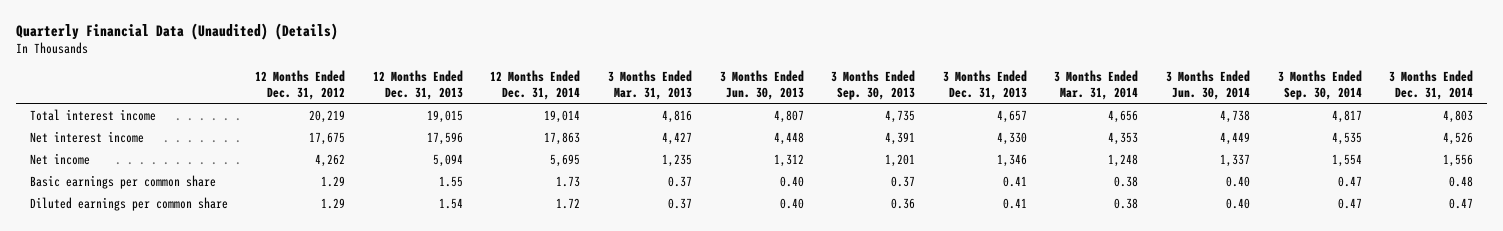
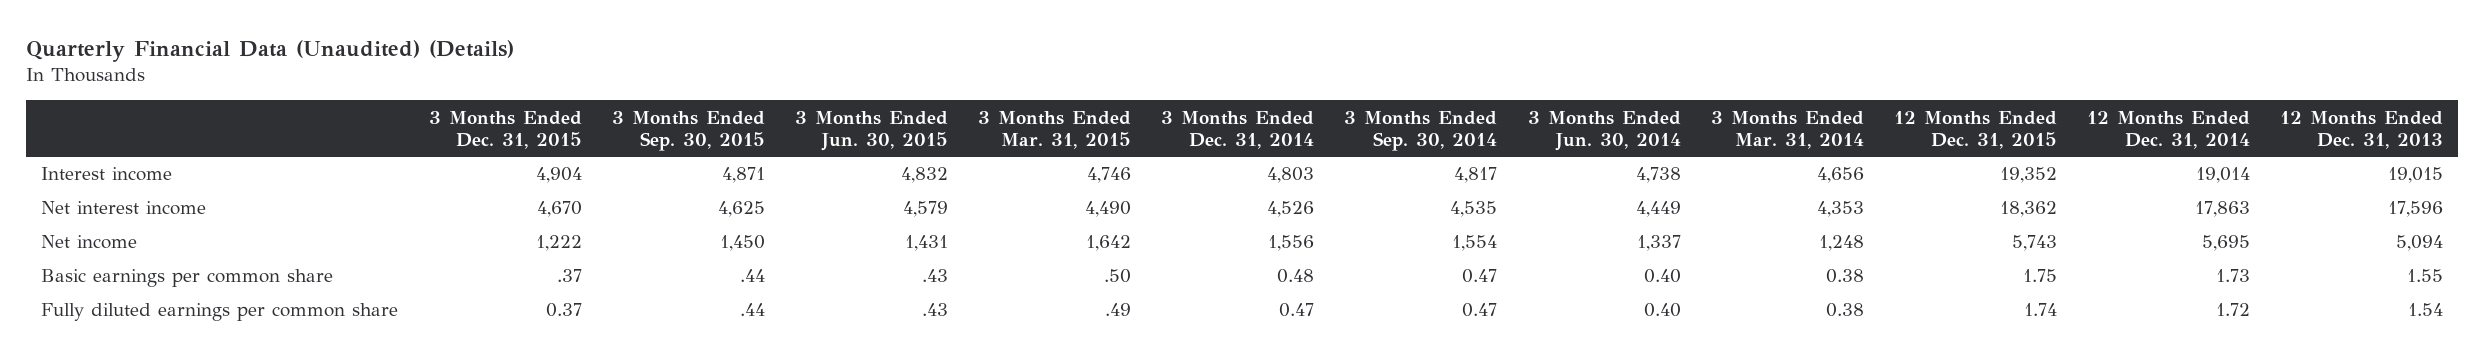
[255,70,346,101] 12 Months Ended Dec. 31, 2012 -> none
[608,70,693,101] 3 Months Ended Mar. 31, 2013 -> none
[719,70,804,101] 3 Months Ended Jun. 30, 2013 -> none
[831,70,916,101] 3 Months Ended Sep. 30, 2013 -> none
[942,70,1027,101] 3 Months Ended Dec. 31, 2013 -> none
none -> [428,110,582,150] 3 Months Ended Dec. 31, 2015
none -> [611,110,765,152] 3 Months Ended Sep. 30, 2015
none -> [794,110,948,152] 3 Months Ended Jun. 30, 2015
none -> [978,110,1132,150] 3 Months Ended Mar. 31, 2015
none -> [1893,110,2057,150] 12 Months Ended Dec. 31, 2015
[29,109,156,122] Total interest income -> [41,167,173,182] Interest income
[29,197,228,212] Diluted earnings per common share -> [41,303,399,322] Fully diluted earnings per common share

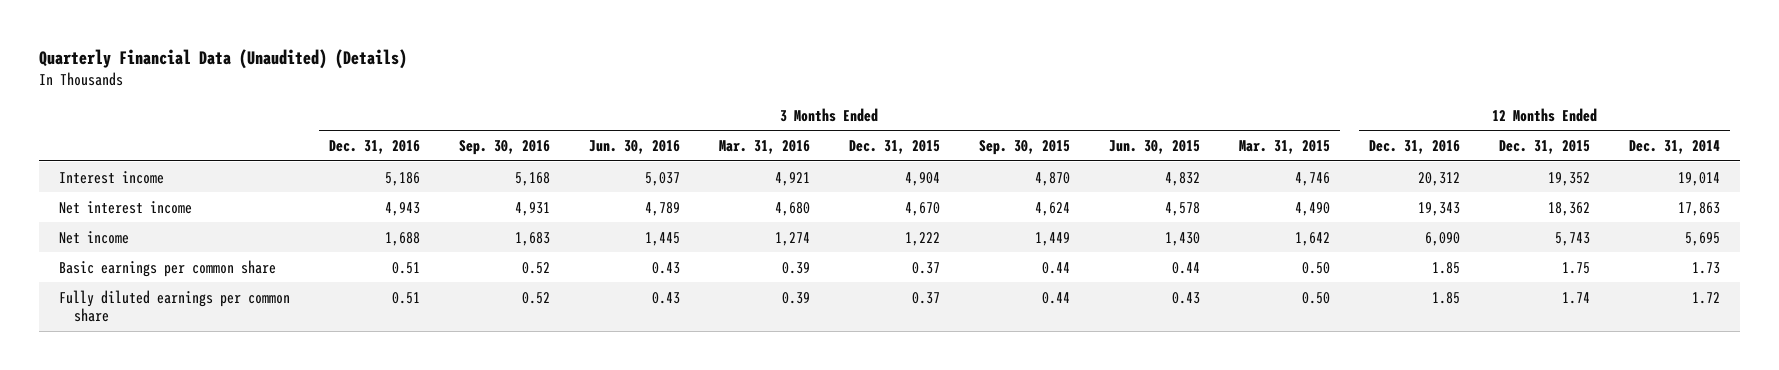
[1161,110,1315,150] 3 Months Ended Dec. 31, 2014 -> none
[1344,110,1498,152] 3 Months Ended Sep. 30, 2014 -> none
[1527,110,1681,152] 3 Months Ended Jun. 30, 2014 -> none
[1710,110,1864,150] 3 Months Ended Mar. 31, 2014 -> none
[2280,110,2444,150] 12 Months Ended Dec. 31, 2013 -> none
none -> [328,140,420,155] Dec. 31, 2016
none -> [458,140,550,156] Sep. 30, 2016
none -> [588,140,680,155] Jun. 30, 2016
none -> [718,140,810,155] Mar. 31, 2016
none -> [1369,140,1461,155] Dec. 31, 2016
[721,167,765,184] 4,871 -> [1035,171,1071,186] 4,870
[717,201,765,218] 4,625 -> [1035,201,1071,216] 4,624
[902,201,948,218] 4,579 -> [1165,201,1201,216] 4,578
[719,235,765,252] 1,450 -> [1035,231,1071,246] 1,449
[904,235,948,252] 1,431 -> [1165,231,1201,246] 1,430
[556,269,582,283] .37 -> [911,261,940,274] 0.37
[739,269,765,283] .44 -> [1042,261,1071,274] 0.44
[921,269,948,283] .43 -> [1172,261,1201,274] 0.44
[1104,269,1132,284] .50 -> [1302,261,1331,274] 0.50
[739,303,765,317] .44 -> [1042,291,1071,304] 0.44
[921,303,948,317] .43 -> [1172,291,1201,304] 0.43
[1105,303,1132,317] .49 -> [1302,291,1331,304] 0.50

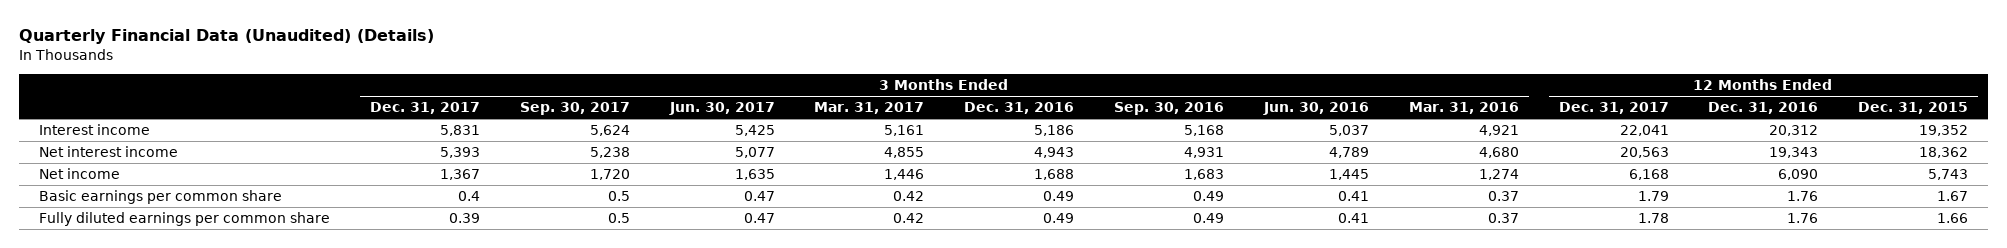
[848,140,940,155] Dec. 31, 2015 -> none
[979,140,1071,156] Sep. 30, 2015 -> none
[1109,140,1201,155] Jun. 30, 2015 -> none
[1239,140,1331,155] Mar. 31, 2015 -> none
[1629,140,1721,155] Dec. 31, 2014 -> none
none -> [369,102,480,115] Dec. 31, 2017
none -> [519,102,630,116] Sep. 30, 2017
none -> [668,102,775,116] Jun. 30, 2017
none -> [814,102,925,115] Mar. 31, 2017
none -> [1558,102,1669,115] Dec. 31, 2017
[391,261,420,274] 0.51 -> [1043,191,1075,202] 0.49
[521,261,550,274] 0.52 -> [1193,191,1225,202] 0.49
[651,261,680,274] 0.43 -> [1337,191,1369,202] 0.41
[781,261,810,274] 0.39 -> [1487,191,1519,202] 0.37
[1432,261,1461,274] 1.85 -> [1787,191,1819,202] 1.76
[1562,261,1591,274] 1.75 -> [1937,191,1969,202] 1.67
[391,291,420,304] 0.51 -> [1043,213,1075,224] 0.49
[521,291,550,304] 0.52 -> [1193,213,1225,224] 0.49
[651,291,680,304] 0.43 -> [1337,213,1369,224] 0.41
[781,291,810,304] 0.39 -> [1487,213,1519,224] 0.37
[1432,291,1461,304] 1.85 -> [1787,213,1819,224] 1.76
[1562,291,1591,304] 1.74 -> [1937,213,1969,224] 1.66

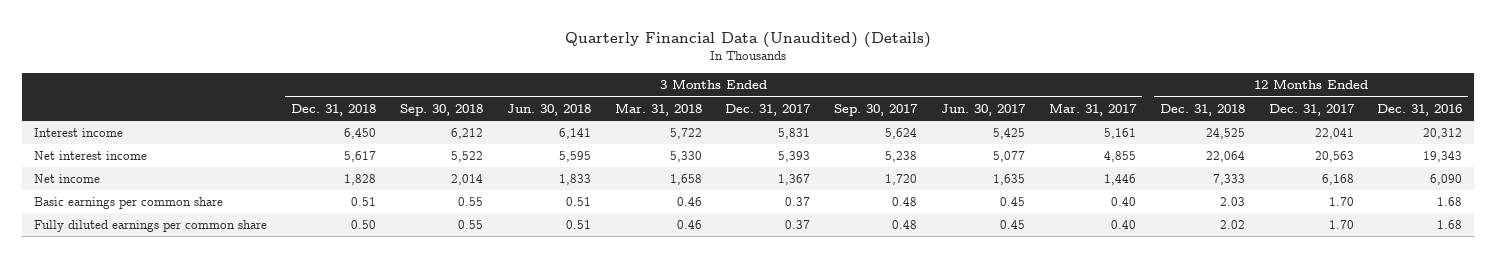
[964,102,1075,115] Dec. 31, 2016 -> none
[1114,102,1225,116] Sep. 30, 2016 -> none
[1262,102,1369,116] Jun. 30, 2016 -> none
[1408,102,1519,115] Mar. 31, 2016 -> none
[1858,102,1969,115] Dec. 31, 2015 -> none
none -> [291,103,377,116] Dec. 31, 2018
none -> [399,103,483,116] Sep. 30, 2018
none -> [506,103,591,116] Jun. 30, 2018
none -> [614,102,702,116] Mar. 31, 2018
none -> [1159,103,1245,116] Dec. 31, 2018
[457,191,480,202] 0.4 -> [785,197,811,207] 0.37
[607,191,630,202] 0.5 -> [892,197,918,207] 0.48
[743,191,775,202] 0.47 -> [1000,197,1026,207] 0.45
[893,191,925,202] 0.42 -> [1110,197,1136,207] 0.40
[1637,191,1669,202] 1.79 -> [1328,197,1354,207] 1.70
[1787,191,1819,202] 1.76 -> [1437,197,1463,207] 1.68
[448,213,480,224] 0.39 -> [785,220,811,230] 0.37
[607,213,630,224] 0.5 -> [892,220,918,230] 0.48
[743,213,775,224] 0.47 -> [1000,220,1026,230] 0.45
[893,213,925,224] 0.42 -> [1110,220,1136,230] 0.40
[1637,213,1669,224] 1.78 -> [1328,220,1354,230] 1.70
[1787,213,1819,224] 1.76 -> [1437,220,1463,230] 1.68

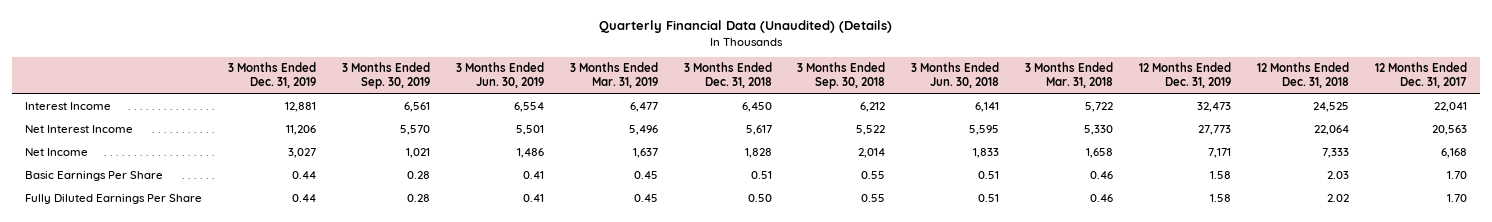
[725,103,812,116] Dec. 31, 2017 -> none
[834,103,919,116] Sep. 30, 2017 -> none
[941,103,1027,116] Jun. 30, 2017 -> none
[1048,102,1137,116] Mar. 31, 2017 -> none
[1377,103,1463,116] Dec. 31, 2016 -> none
none -> [228,62,317,89] 3 Months Ended Dec. 31, 2019
none -> [341,62,430,90] 3 Months Ended Sep. 30, 2019
none -> [455,62,544,89] 3 Months Ended Jun. 30, 2019
none -> [569,62,658,89] 3 Months Ended Mar. 31, 2019
none -> [1138,62,1231,89] 12 Months Ended Dec. 31, 2019
[34,128,124,138] Interest income -> [25,102,112,111] Interest Income
[34,151,148,161] Net interest income -> [25,125,134,134] Net Interest Income
[34,174,101,184] Net income -> [25,148,89,157] Net Income
[34,197,224,210] Basic earnings per common share -> [25,171,164,182] Basic Earnings Per Share
[34,220,268,233] Fully diluted earnings per common share -> [25,194,203,205] Fully Diluted Earnings Per Share

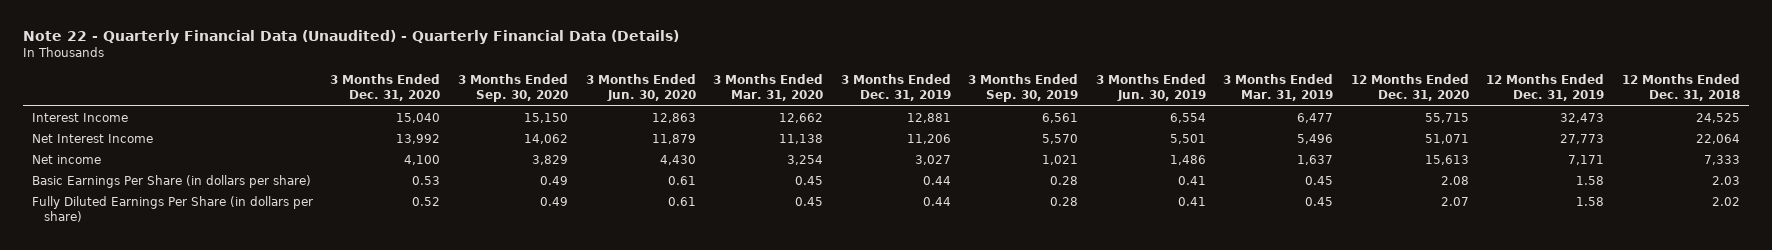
[598,20,892,34] Quarterly Financial Data (Unaudited) (Details) -> [23,30,680,45] Note 22 - Quarterly Financial Data (Unaudited) - Quarterly Financial Data (Details)
[683,62,772,89] 3 Months Ended Dec. 31, 2018 -> none
[797,62,886,90] 3 Months Ended Sep. 30, 2018 -> none
[911,62,1000,89] 3 Months Ended Jun. 30, 2018 -> none
[1025,62,1114,89] 3 Months Ended Mar. 31, 2018 -> none
[1374,62,1467,89] 12 Months Ended Dec. 31, 2017 -> none
none -> [330,74,441,102] 3 Months Ended Dec. 31, 2020
none -> [457,74,568,103] 3 Months Ended Sep. 30, 2020
none -> [585,74,696,102] 3 Months Ended Jun. 30, 2020
none -> [713,74,824,102] 3 Months Ended Mar. 31, 2020
none -> [1350,74,1469,102] 12 Months Ended Dec. 31, 2020
[25,148,89,157] Net Income -> [31,154,101,164] Net income
[25,171,164,182] Basic Earnings Per Share -> [31,174,311,188] Basic Earnings Per Share (in dollars per share)
[25,194,203,205] Fully Diluted Earnings Per Share -> [31,195,313,223] Fully Diluted Earnings Per Share (in dollars per share)

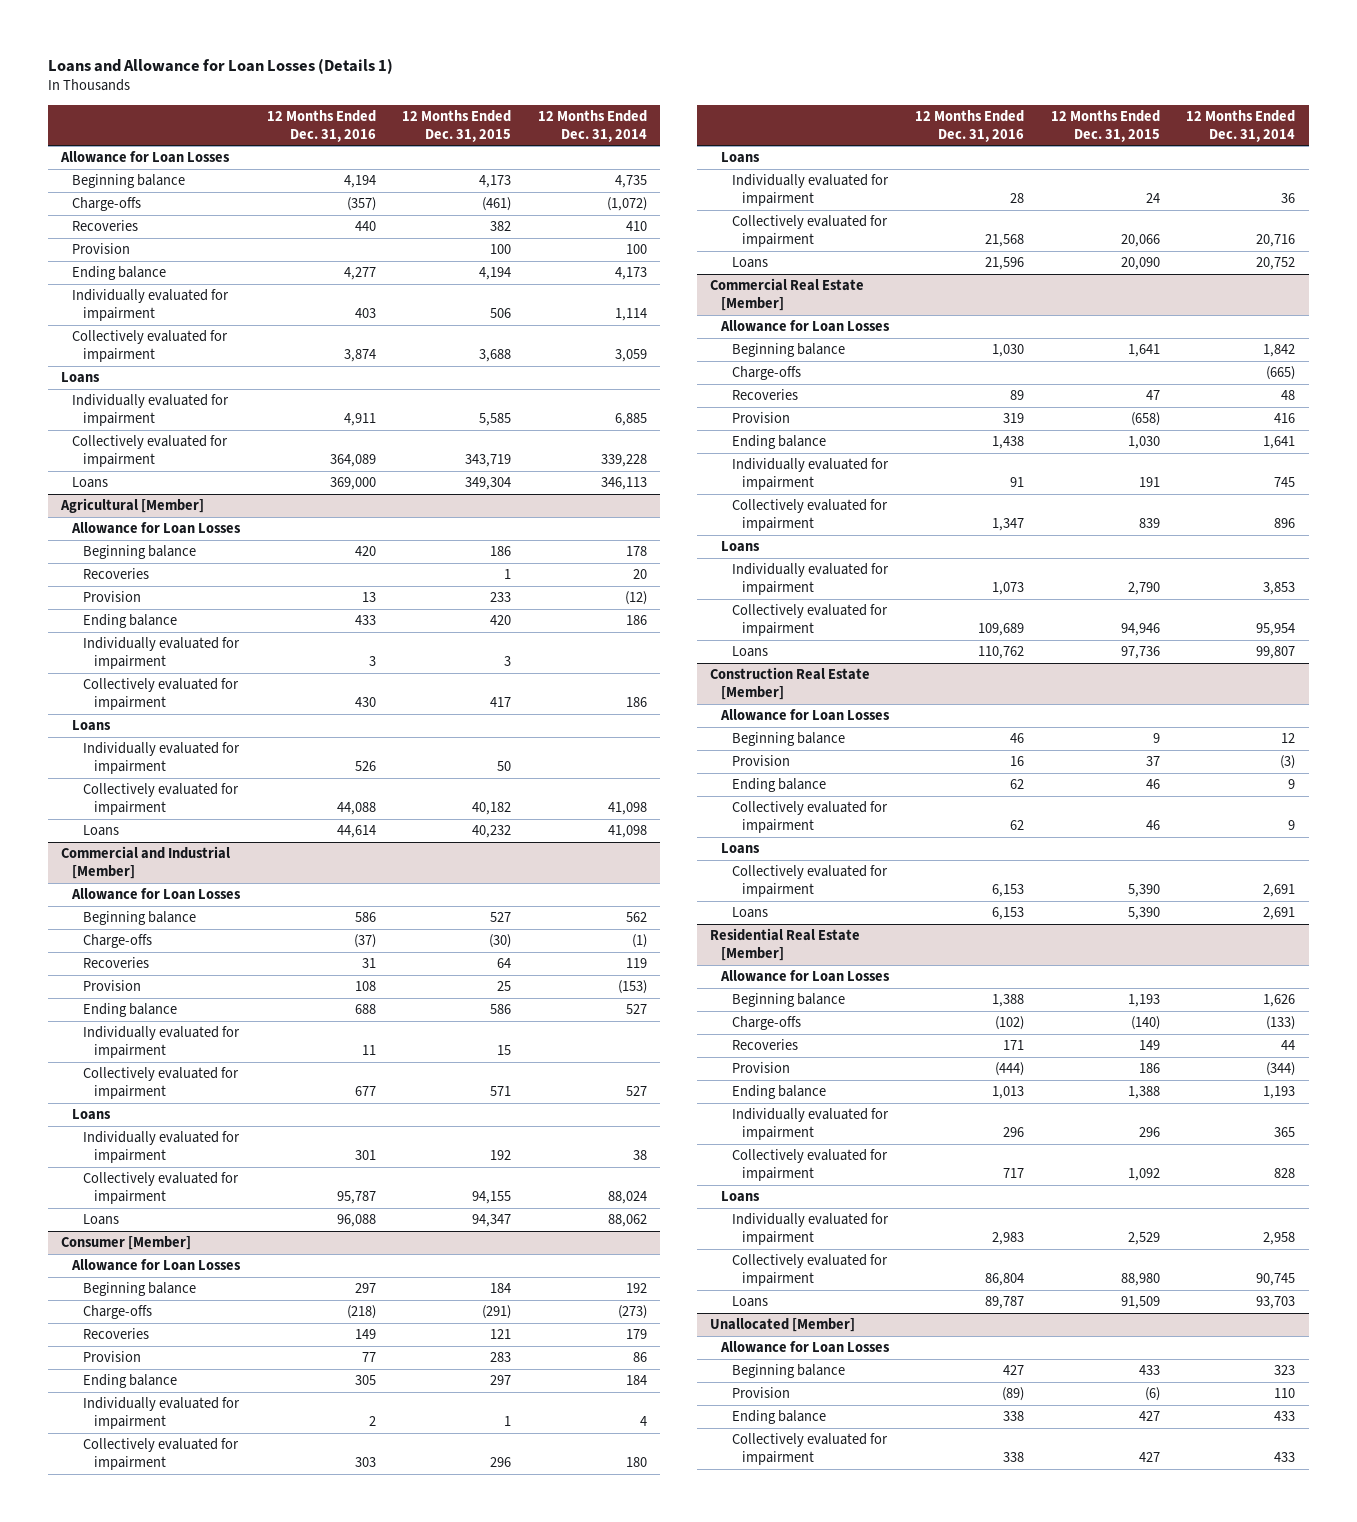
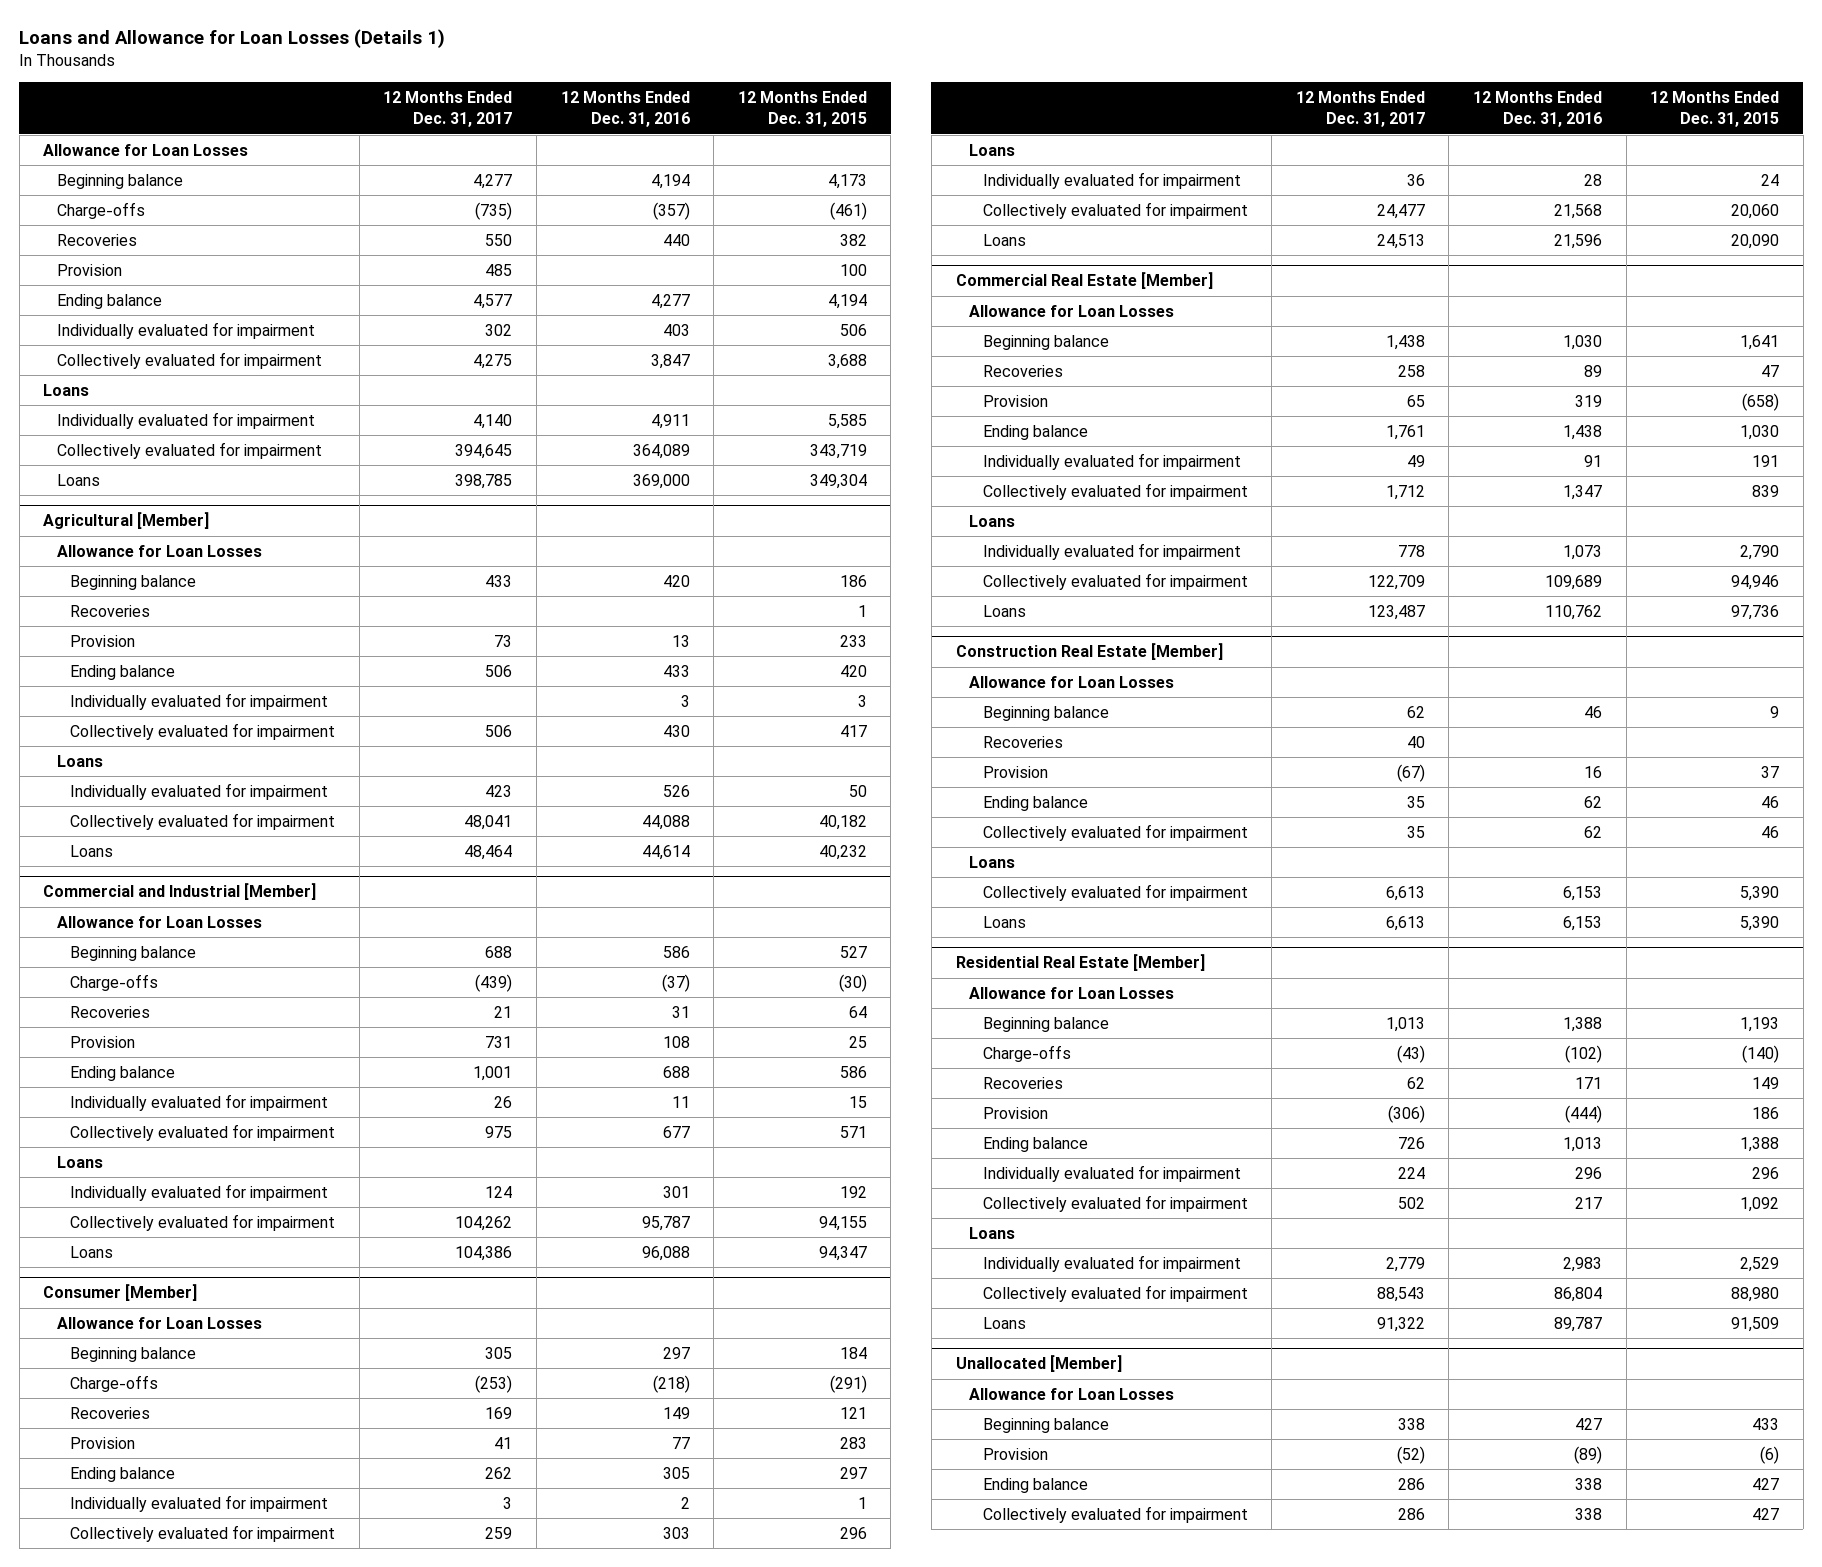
[537,110,647,142] 12 Months Ended Dec. 31, 2014 -> none
none -> [383,91,513,128] 12 Months Ended Dec. 31, 2017
[343,349,376,363] 3,874 -> [650,353,690,369] 3,847
[1120,234,1160,248] 20,066 -> [1731,203,1780,219] 20,060
[731,366,801,381] Charge-offs -> none
none -> [982,735,1063,748] Recoveries
[1003,1168,1025,1179] 717 -> [1574,1196,1602,1209] 217

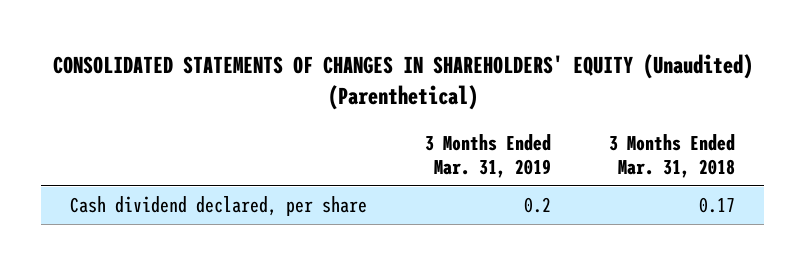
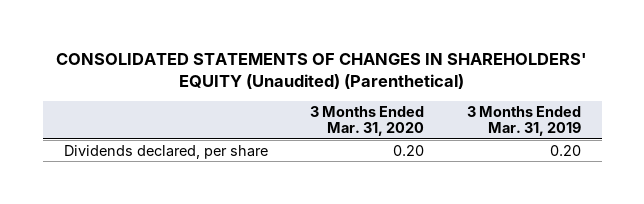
[608,133,735,179] 3 Months Ended Mar. 31, 2018 -> none
none -> [310,105,425,137] 3 Months Ended Mar. 31, 2020
[70,196,368,217] Cash dividend declared, per share -> [63,144,268,159] Dividends declared, per share
[524,197,552,214] 0.2 -> [549,144,581,156] 0.20

